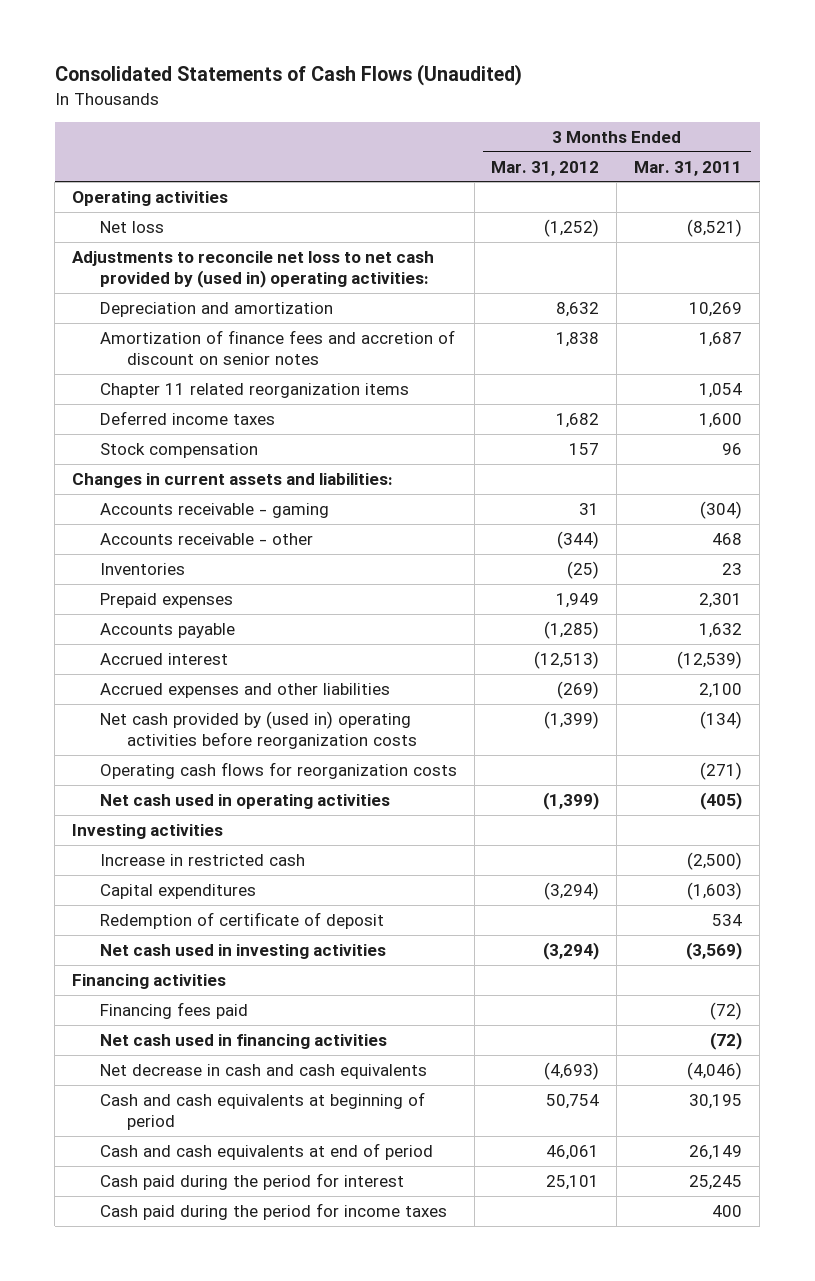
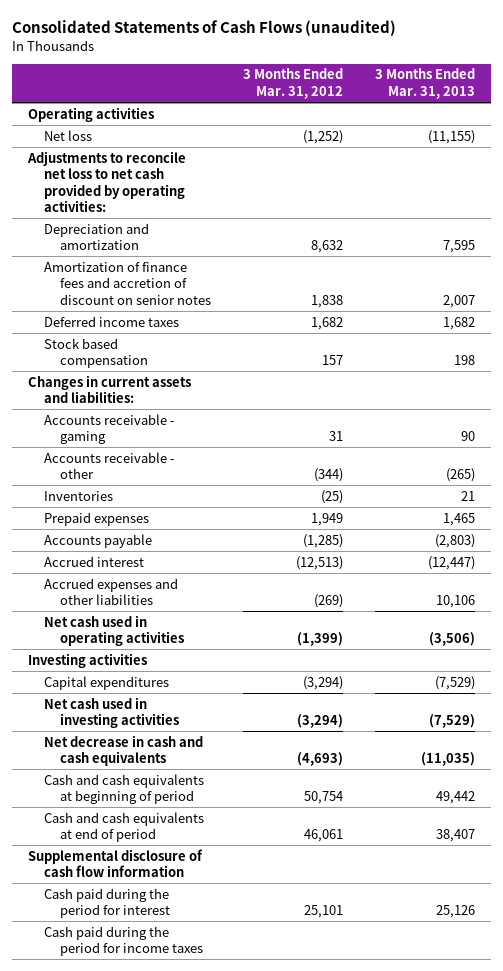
[54,64,522,87] Consolidated Statements of Cash Flows (Unaudited) -> [12,19,397,36] Consolidated Statements of Cash Flows (unaudited)
[634,160,743,176] Mar. 31, 2011 -> none
none -> [375,68,476,99] 3 Months Ended Mar. 31, 2013
[72,251,435,288] Adjustments to reconcile net loss to net cash provided by (used in) operating activities: -> [27,150,187,213] Adjustments to reconcile net loss to net cash provided by operating activities:
[99,383,409,399] Chapter 11 related reorganization items -> none
[99,443,258,459] Stock compensation -> [44,337,149,369] Stock based compensation
[99,711,417,749] Net cash provided by (used in) operating activities before reorganization costs -> none
[99,762,457,780] Operating cash flows for reorganization costs -> none
[99,854,305,867] Increase in restricted cash -> none
[99,912,384,930] Redemption of certificate of deposit -> none
[72,974,227,990] Financing activities -> none
[99,1002,248,1020] Financing fees paid -> none
[99,1034,387,1050] Net cash used in financing activities -> none
none -> [28,848,204,878] Supplemental disclosure of cash flow information

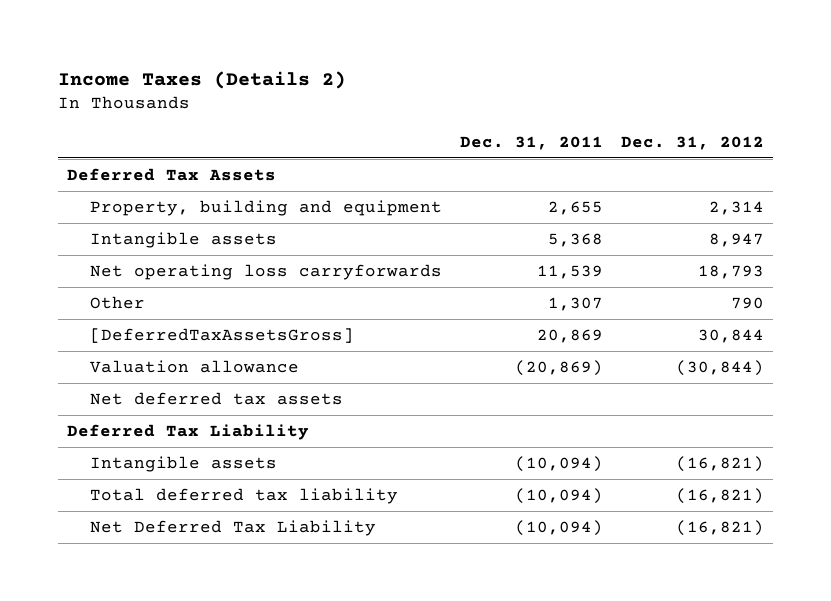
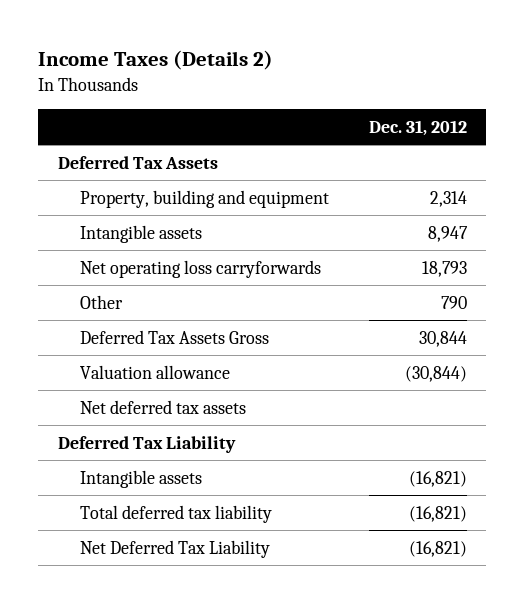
[460,136,604,151] Dec. 31, 2011 -> none
[90,328,355,344] [DeferredTaxAssetsGross] -> [79,329,269,344] Deferred Tax Assets Gross

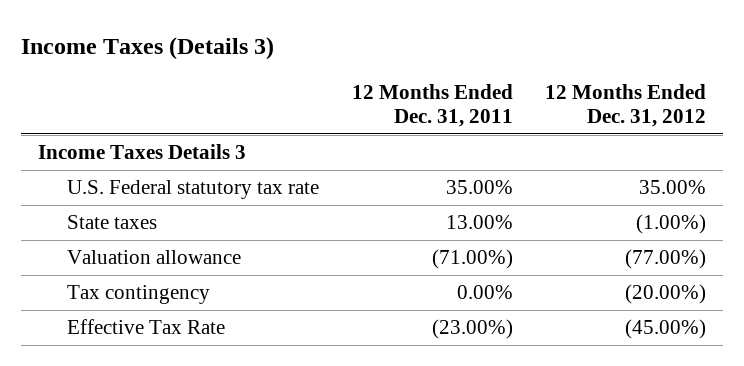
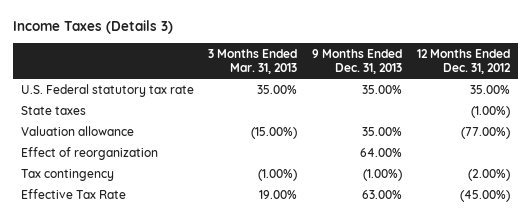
[351,83,513,128] 12 Months Ended Dec. 31, 2011 -> none
none -> [208,48,298,74] 3 Months Ended Mar. 31, 2013
none -> [312,48,403,74] 9 Months Ended Dec. 31, 2013
[37,144,246,160] Income Taxes Details 3 -> none
none -> [20,146,158,160] Effect of reorganization
[625,284,707,305] (20.00%) -> [468,168,511,181] (2.00%)

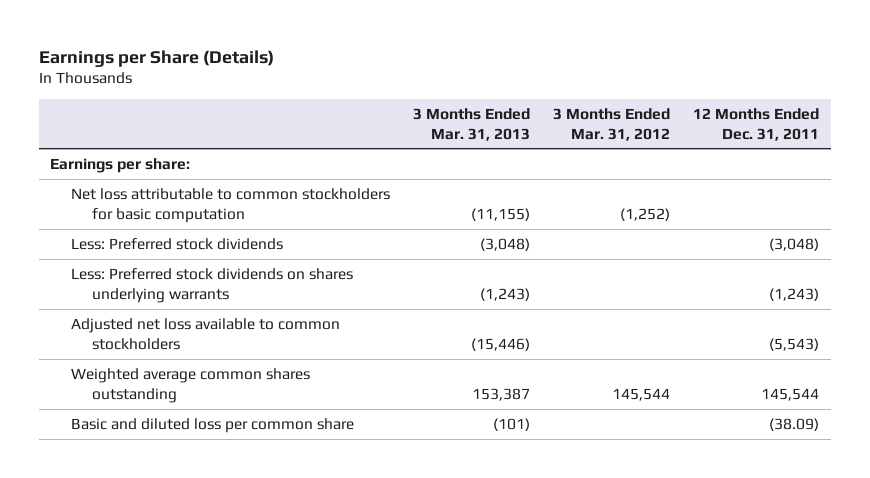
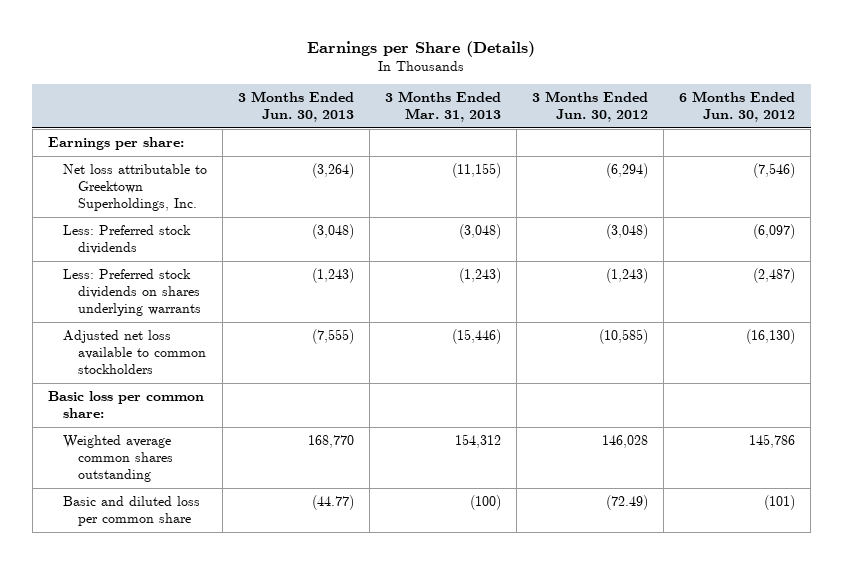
[553,107,671,141] 3 Months Ended Mar. 31, 2012 -> none
[693,107,820,141] 12 Months Ended Dec. 31, 2011 -> none
none -> [238,90,355,122] 3 Months Ended Jun. 30, 2013
none -> [532,90,649,122] 3 Months Ended Jun. 30, 2012
none -> [679,90,796,122] 6 Months Ended Jun. 30, 2012
[70,187,390,223] Net loss attributable to common stockholders for basic computation -> [63,163,208,212] Net loss attributable to Greektown Superholdings, Inc.
none -> [47,390,204,418] Basic loss per common share:
[472,387,531,401] 153,387 -> [455,433,502,448] 154,312
[493,417,531,431] (101) -> [470,494,502,510] (100)

